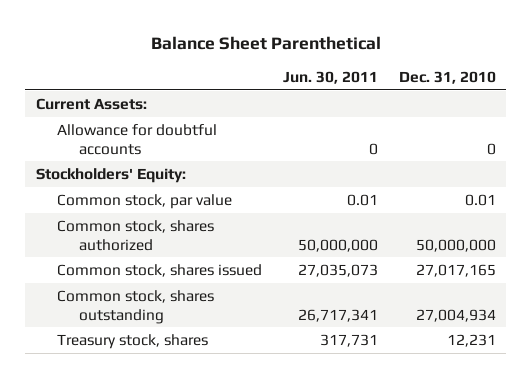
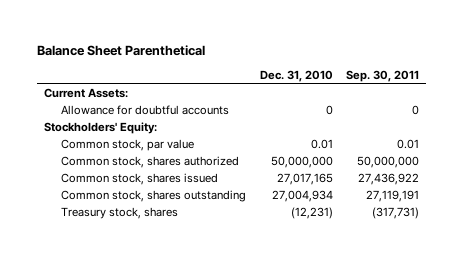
[283,70,379,84] Jun. 30, 2011 -> none
none -> [346,69,420,82] Sep. 30, 2011
[446,333,496,347] 12,231 -> [290,206,333,219] (12,231)

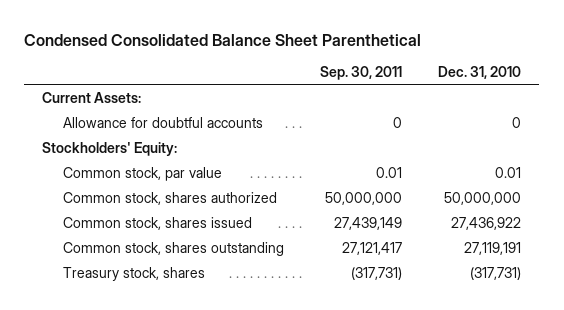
[37,44,206,56] Balance Sheet Parenthetical -> [24,34,422,47] Condensed Consolidated Balance Sheet Parenthetical
[276,172,333,185] 27,017,165 -> [451,217,522,231] 27,436,922
[358,172,420,185] 27,436,922 -> [334,217,403,231] 27,439,149
[271,189,333,202] 27,004,934 -> [464,242,522,256] 27,119,191
[366,189,420,202] 27,119,191 -> [342,242,403,256] 27,121,417
[290,206,333,219] (12,231) -> [470,267,522,281] (317,731)

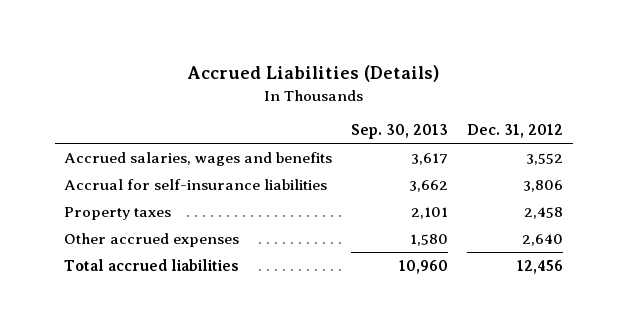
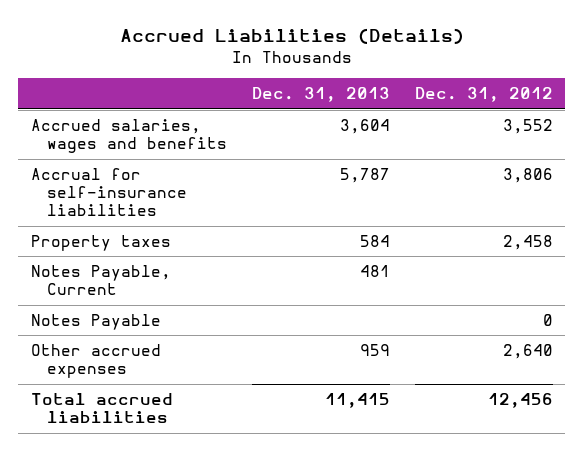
[351,124,449,140] Sep. 30, 2013 -> none
none -> [251,87,390,103] Dec. 31, 2013
none -> [30,265,171,296] Notes Payable, Current
none -> [30,314,161,331] Notes Payable

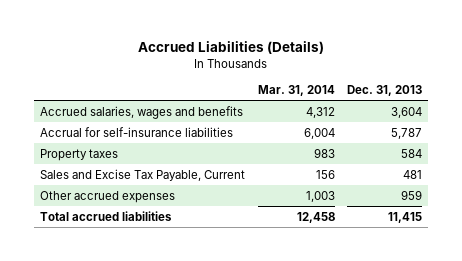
[414,87,553,103] Dec. 31, 2012 -> none
none -> [257,85,335,97] Mar. 31, 2014
[30,314,161,331] Notes Payable -> none
[30,265,171,296] Notes Payable, Current -> [40,168,246,181] Sales and Excise Tax Payable, Current

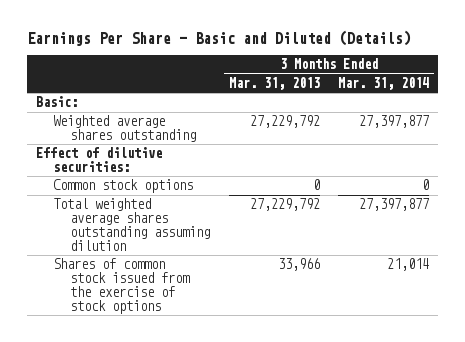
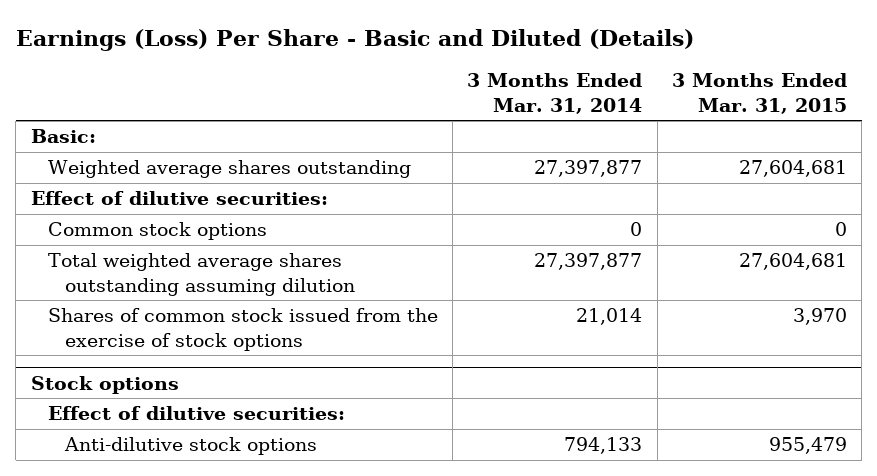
[27,30,412,47] Earnings Per Share - Basic and Diluted (Details) -> [15,28,694,51] Earnings (Loss) Per Share - Basic and Diluted (Details)
[228,76,320,90] Mar. 31, 2013 -> none
none -> [671,73,847,114] 3 Months Ended Mar. 31, 2015
none -> [30,375,179,394] Stock options
none -> [47,406,345,421] Effect of dilutive securities:
none -> [64,437,318,456] Anti-dilutive stock options

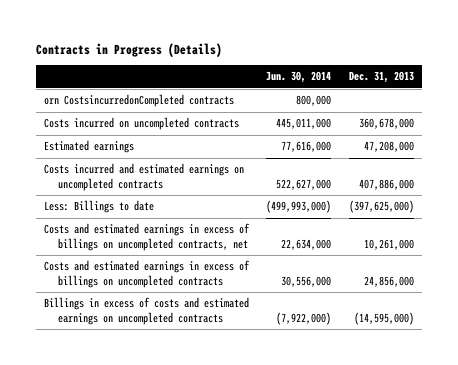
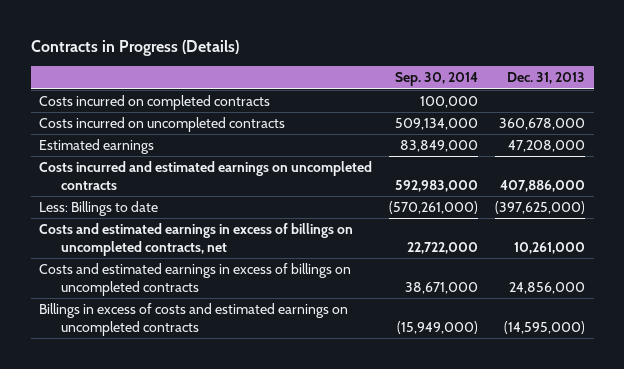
[266,71,332,84] Jun. 30, 2014 -> none
none -> [395,72,479,87] Sep. 30, 2014
[44,94,235,108] orn CostsincurredonCompleted contracts -> [39,95,271,111] Costs incurred on completed contracts

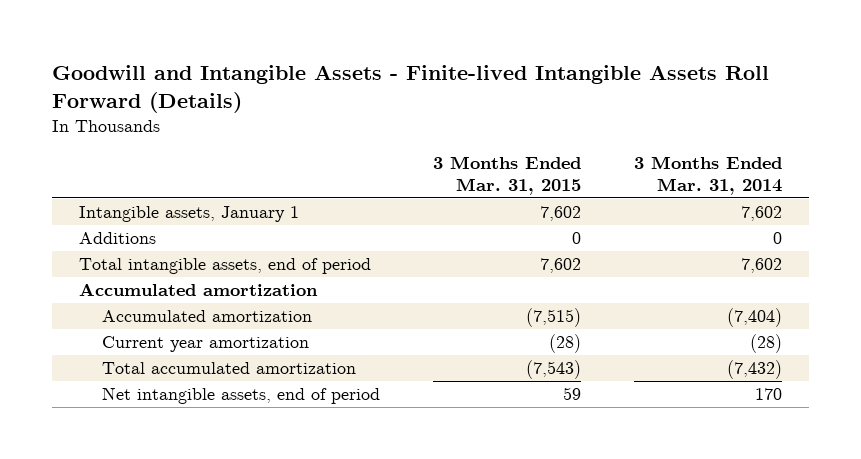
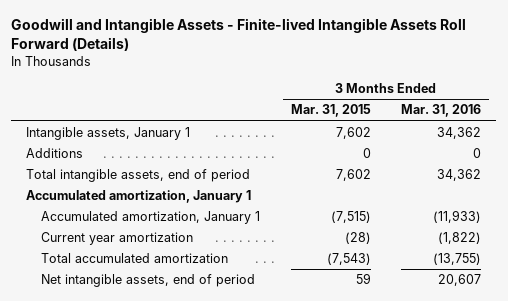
[634,155,783,195] 3 Months Ended Mar. 31, 2014 -> none
none -> [401,104,482,118] Mar. 31, 2016
[78,283,318,297] Accumulated amortization -> [26,190,252,204] Accumulated amortization, January 1
[101,310,312,323] Accumulated amortization -> [41,211,261,225] Accumulated amortization, January 1

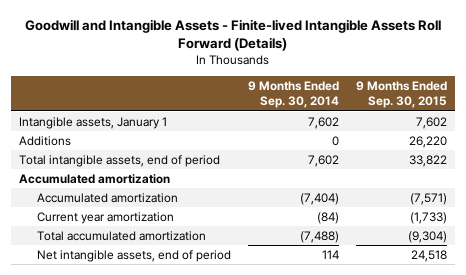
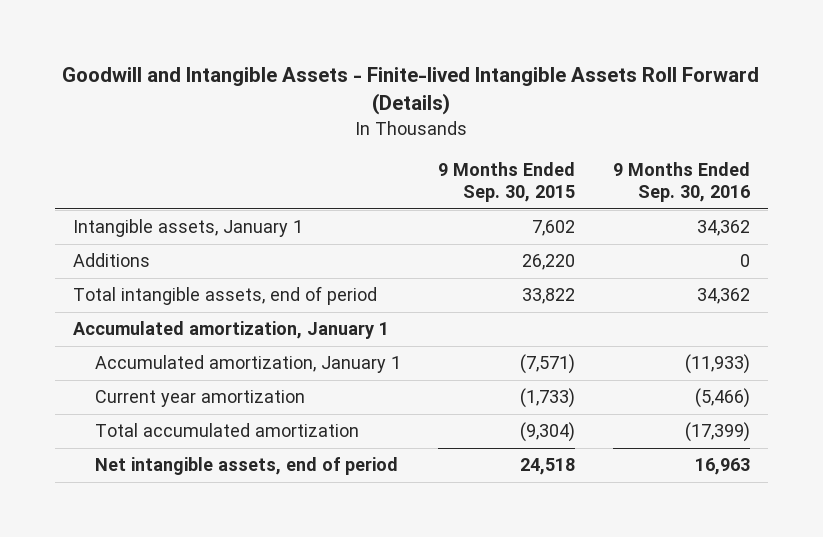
[247,81,339,109] 9 Months Ended Sep. 30, 2014 -> none
none -> [612,161,750,203] 9 Months Ended Sep. 30, 2016
[19,173,171,184] Accumulated amortization -> [73,321,390,340] Accumulated amortization, January 1
[36,192,178,203] Accumulated amortization -> [95,355,402,374] Accumulated amortization, January 1

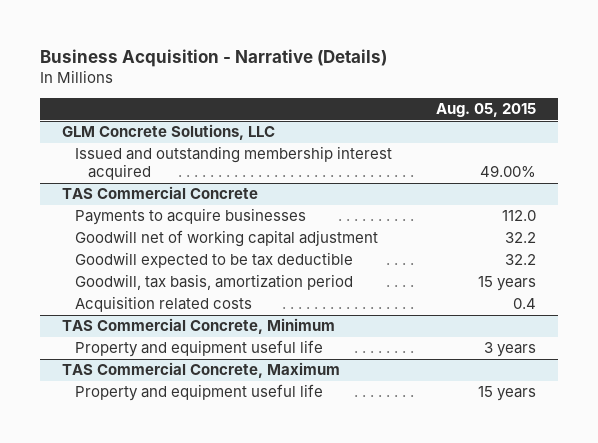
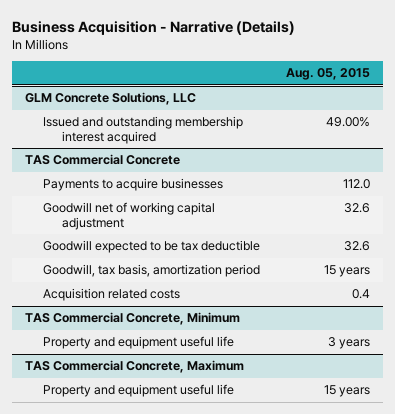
[505,232,537,244] 32.2 -> [343,203,370,214] 32.6
[505,254,537,266] 32.2 -> [343,241,370,252] 32.6

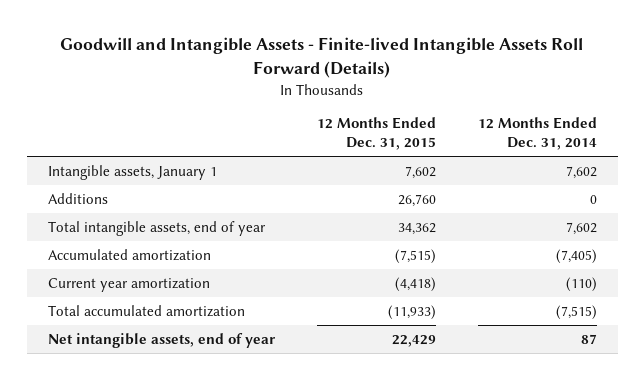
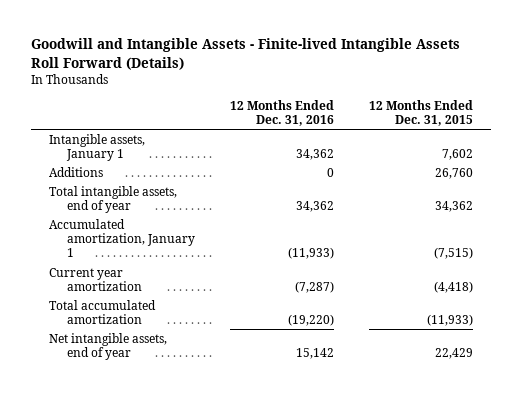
[477,117,597,151] 12 Months Ended Dec. 31, 2014 -> none
none -> [230,99,335,127] 12 Months Ended Dec. 31, 2016
[47,248,211,261] Accumulated amortization -> [48,218,195,258] Accumulated amortization, January 1

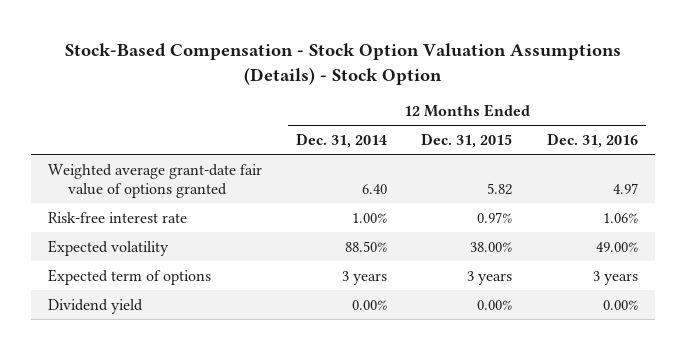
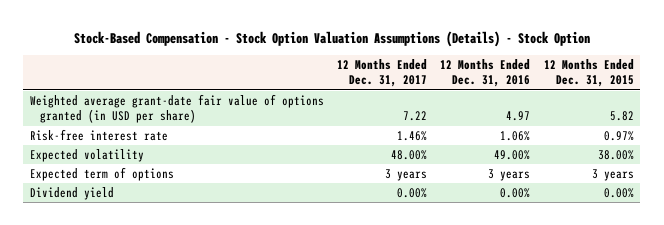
[296,133,388,149] Dec. 31, 2014 -> none
none -> [337,58,428,88] 12 Months Ended Dec. 31, 2017
[47,163,262,199] Weighted average grant-date fair value of options granted -> [30,93,325,124] Weighted average grant-date fair value of options granted (in USD per share)

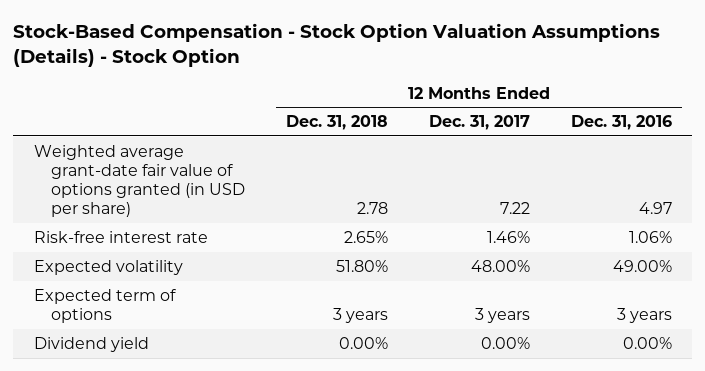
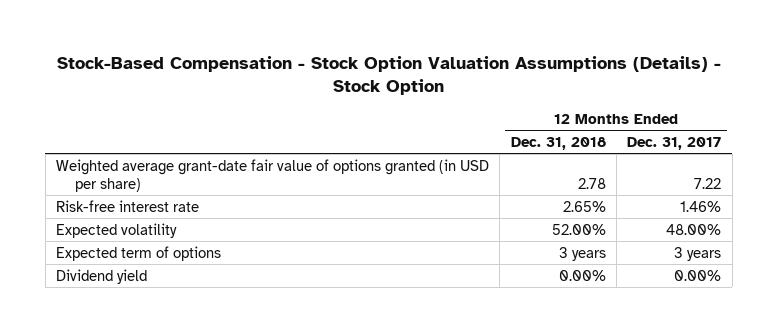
[570,115,672,131] Dec. 31, 2016 -> none
[336,259,389,272] 51.80% -> [551,223,606,235] 52.00%

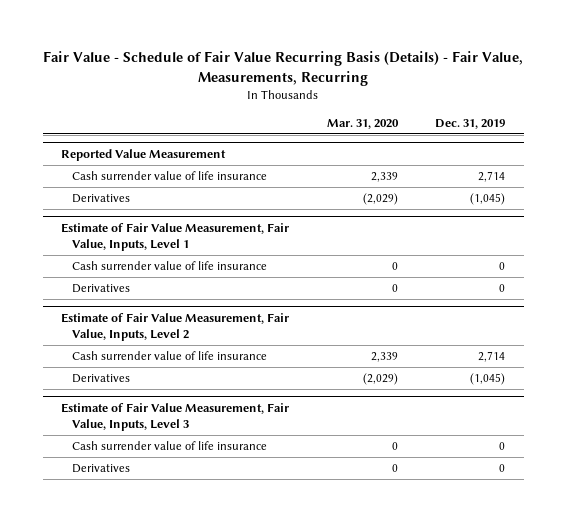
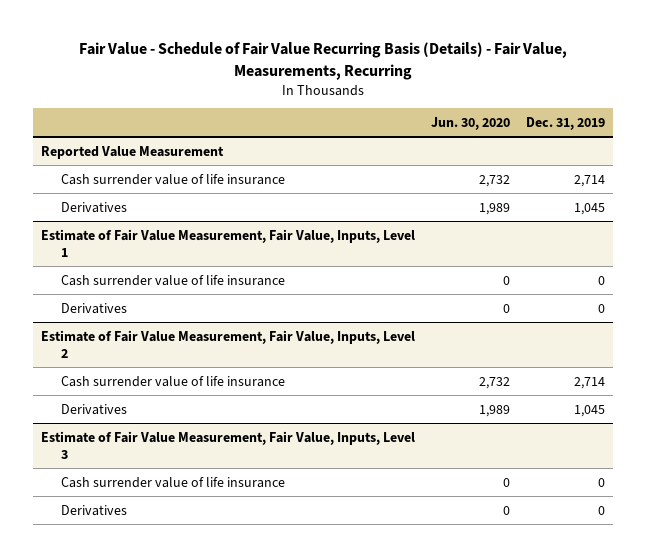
[326,118,399,129] Mar. 31, 2020 -> none
none -> [430,116,510,130] Jun. 30, 2020
[469,193,505,206] (1,045) -> [573,202,605,215] 1,045
[469,373,505,386] (1,045) -> [573,404,605,417] 1,045

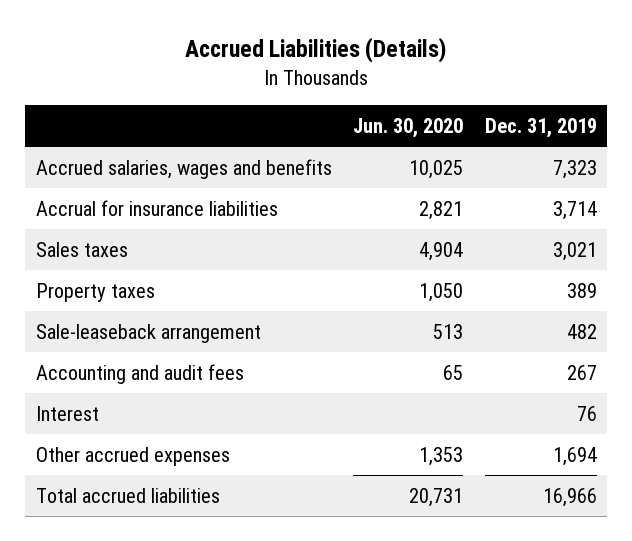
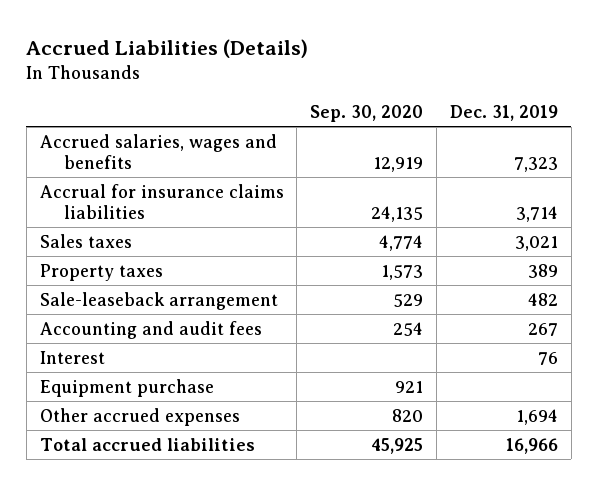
[353,118,464,139] Jun. 30, 2020 -> none
none -> [310,105,424,123] Sep. 30, 2020
[35,199,278,216] Accrual for insurance liabilities -> [39,183,284,219] Accrual for insurance claims liabilities
none -> [39,378,214,397] Equipment purchase

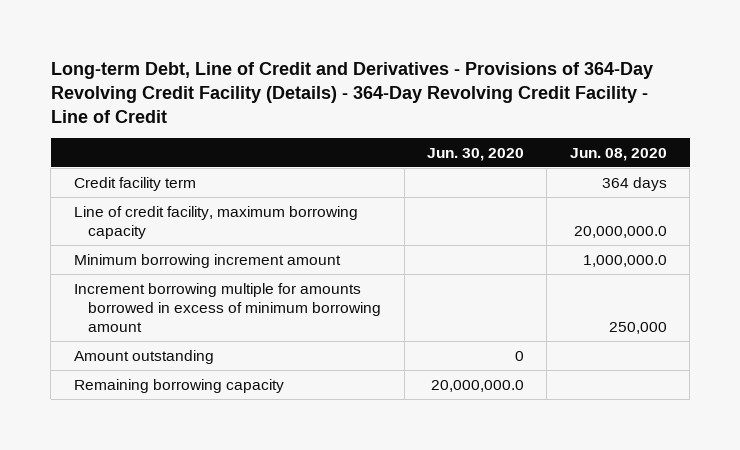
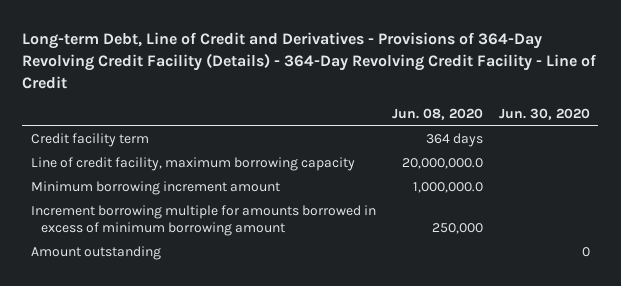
[73,378,284,393] Remaining borrowing capacity -> none

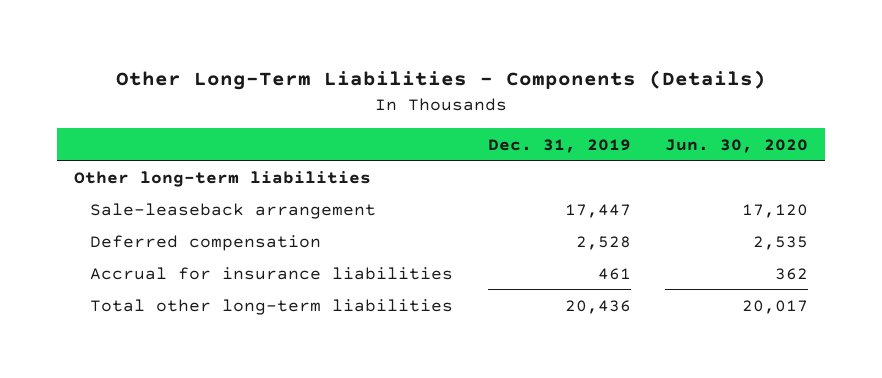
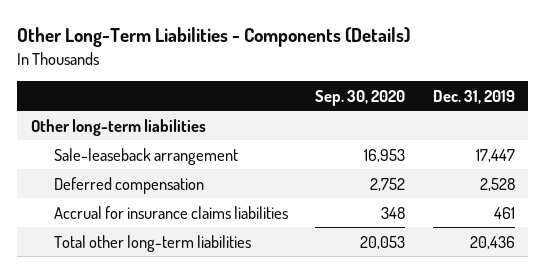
[665,138,809,153] Jun. 30, 2020 -> none
none -> [315,89,406,106] Sep. 30, 2020
[90,266,454,280] Accrual for insurance liabilities -> [54,205,289,219] Accrual for insurance claims liabilities

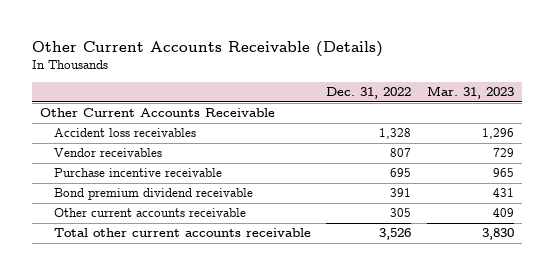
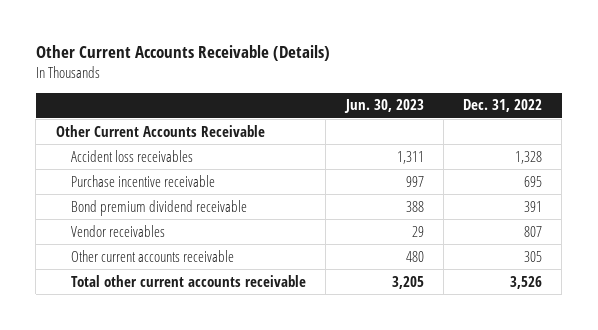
[427,86,515,100] Mar. 31, 2023 -> none
none -> [343,99,424,114] Jun. 30, 2023
[53,148,162,158] Vendor receivables -> [70,224,165,237] Vendor receivables

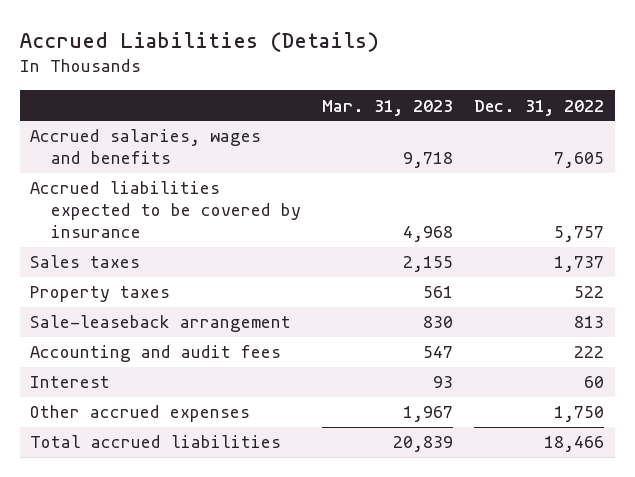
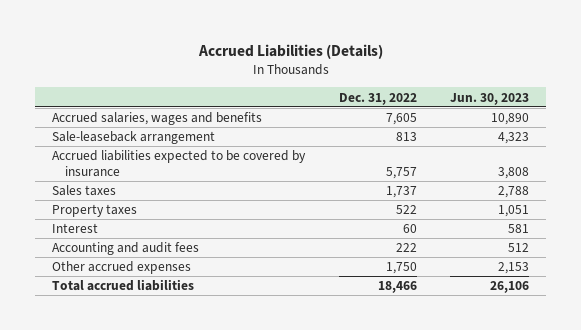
[321,99,453,116] Mar. 31, 2023 -> none
none -> [450,92,530,105] Jun. 30, 2023
[30,315,292,333] Sale-leaseback arrangement -> [51,131,215,145] Sale-leaseback arrangement
[30,345,282,363] Accounting and audit fees -> [51,242,199,256] Accounting and audit fees

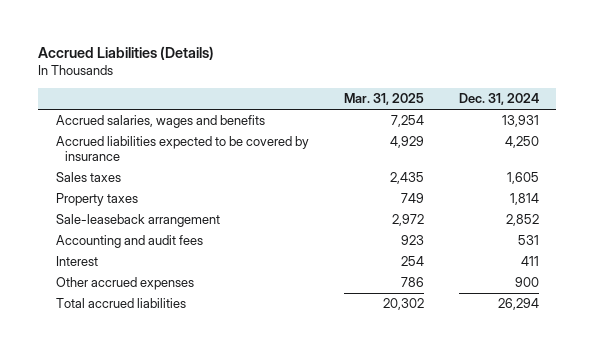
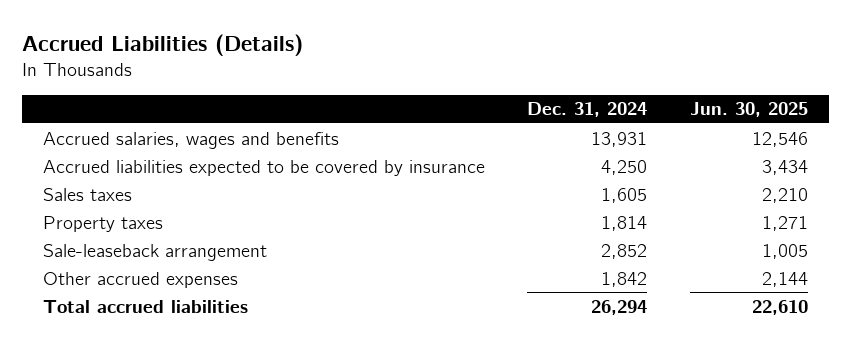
[343,93,424,106] Mar. 31, 2025 -> none
none -> [689,102,808,118] Jun. 30, 2025
[55,235,203,249] Accounting and audit fees -> none
[55,256,98,267] Interest -> none
[514,277,539,288] 900 -> [601,271,648,287] 1,842

